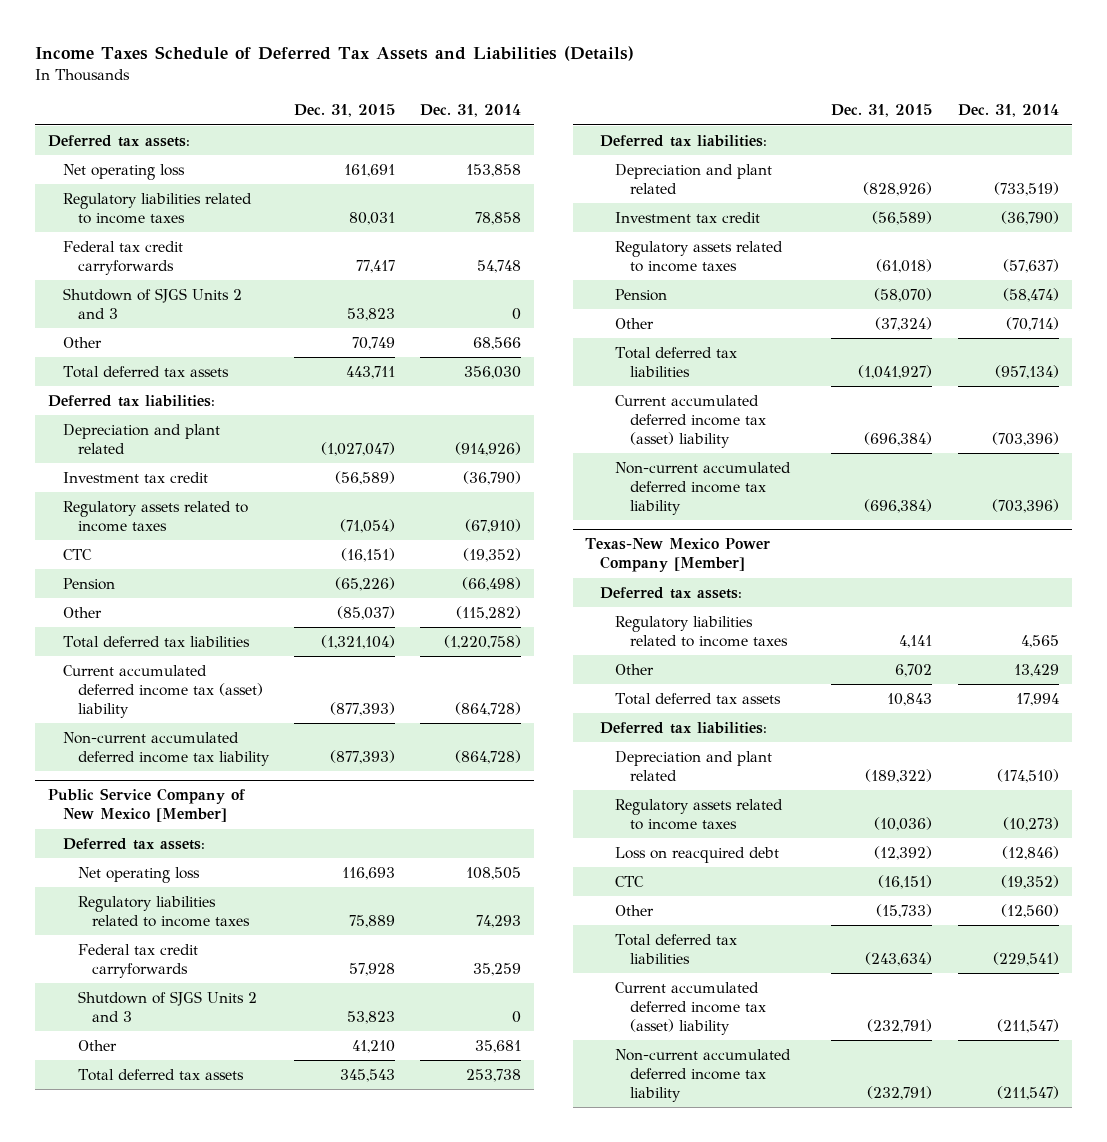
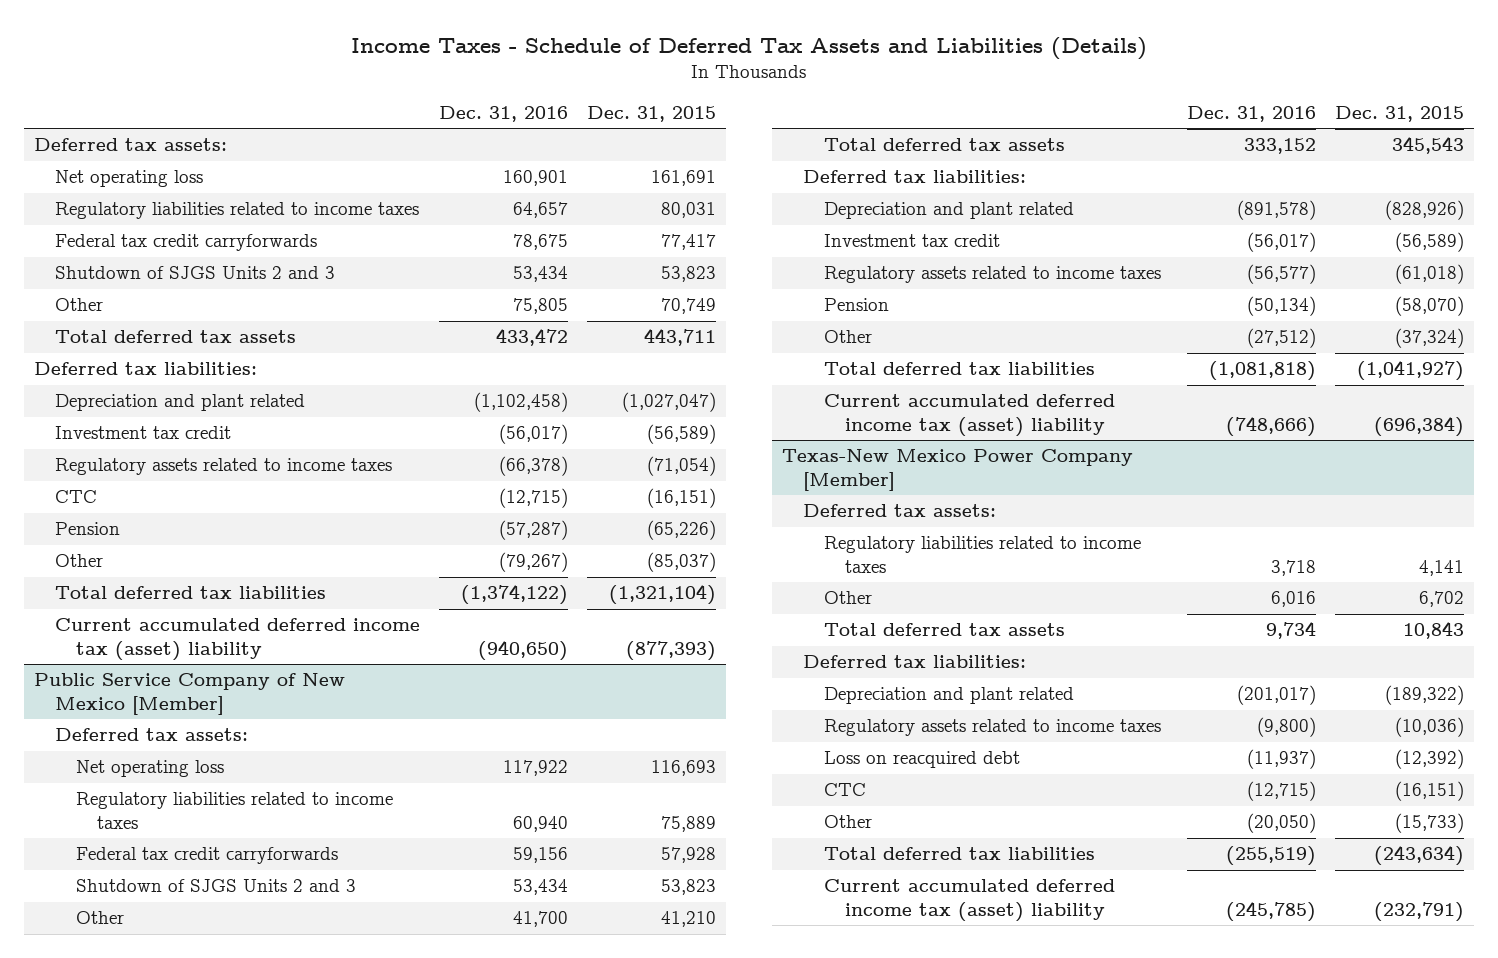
[35,46,635,62] Income Taxes Schedule of Deferred Tax Assets and Liabilities (Details) -> [351,36,1148,60] Income Taxes - Schedule of Deferred Tax Assets and Liabilities (Details)
[420,104,522,118] Dec. 31, 2014 -> none
none -> [438,105,568,122] Dec. 31, 2016
[62,731,270,766] Non-current accumulated deferred income tax liability -> none
[615,461,792,515] Non-current accumulated deferred income tax liability -> none
[615,1048,792,1102] Non-current accumulated deferred income tax liability -> none

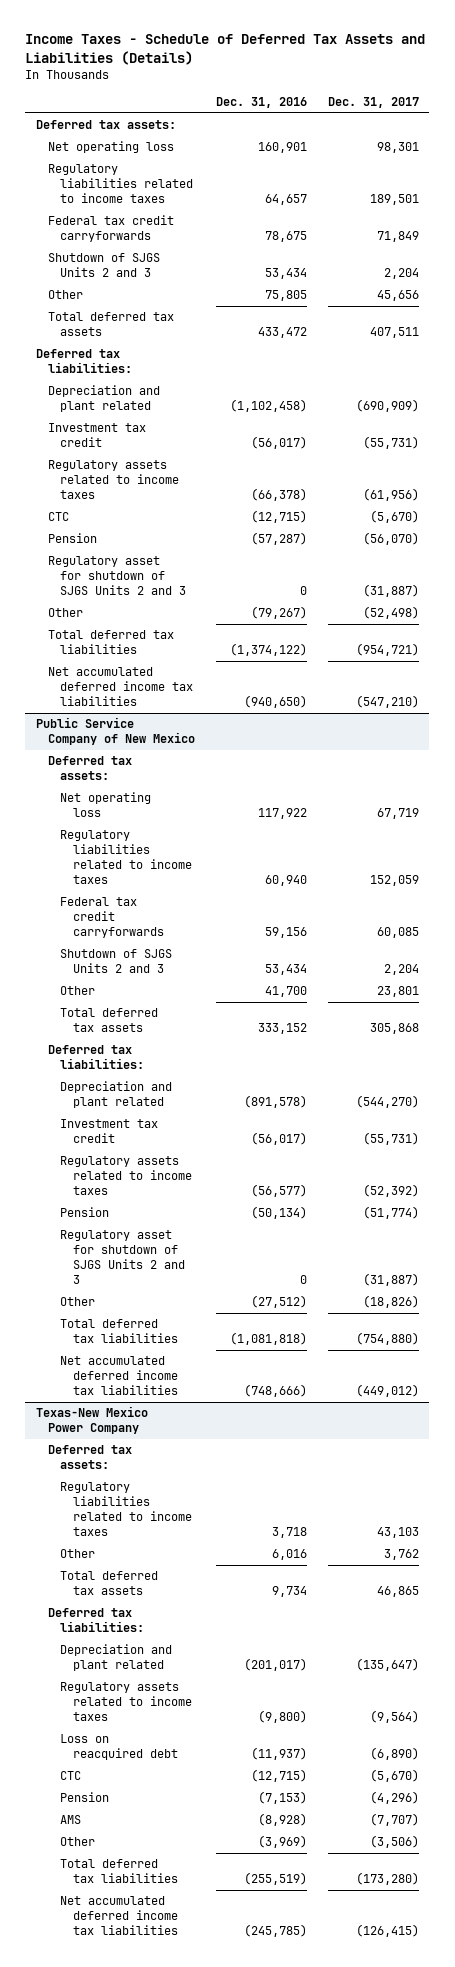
[587,105,717,122] Dec. 31, 2015 -> none
none -> [327,97,419,109] Dec. 31, 2017
none -> [48,556,187,596] Regulatory asset for shutdown of SJGS Units 2 and 3
[54,618,420,661] Current accumulated deferred income tax (asset) liability -> [48,667,194,707] Net accumulated deferred income tax liabilities
[33,673,345,715] Public Service Company of New Mexico [Member] -> [35,717,196,746] Public Service Company of New Mexico
none -> [60,1230,185,1285] Regulatory asset for shutdown of SJGS Units 2 and 3
[823,394,1115,437] Current accumulated deferred income tax (asset) liability -> [60,1356,178,1396] Net accumulated deferred income tax liabilities
[781,449,1133,491] Texas-New Mexico Power Company [Member] -> [35,1406,148,1435] Texas-New Mexico Power Company
none -> [60,1792,110,1803] Pension
none -> [60,1815,82,1825] AMS
[1247,813,1317,834] (20,050) -> [257,1835,307,1849] (3,969)
[823,879,1115,922] Current accumulated deferred income tax (asset) liability -> [60,1896,178,1936] Net accumulated deferred income tax liabilities

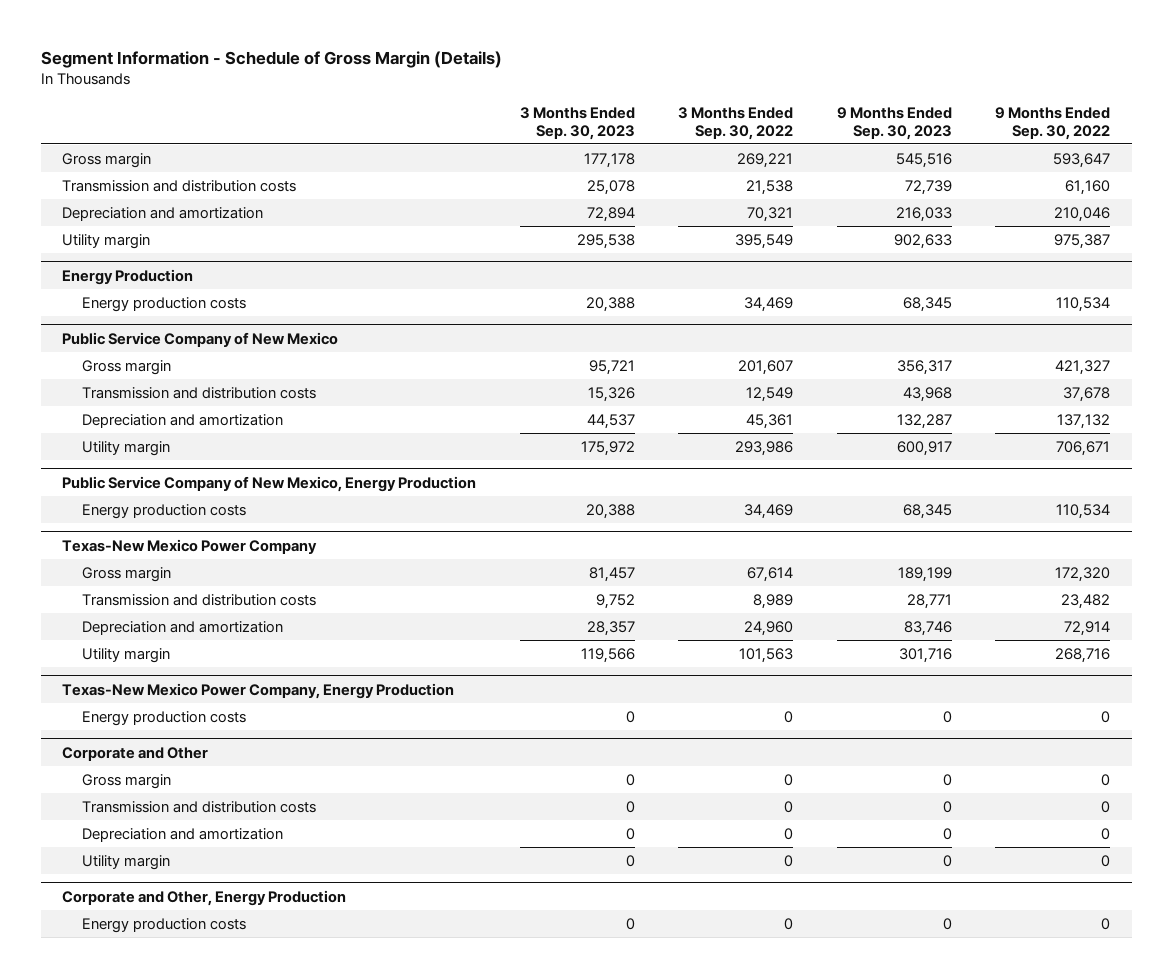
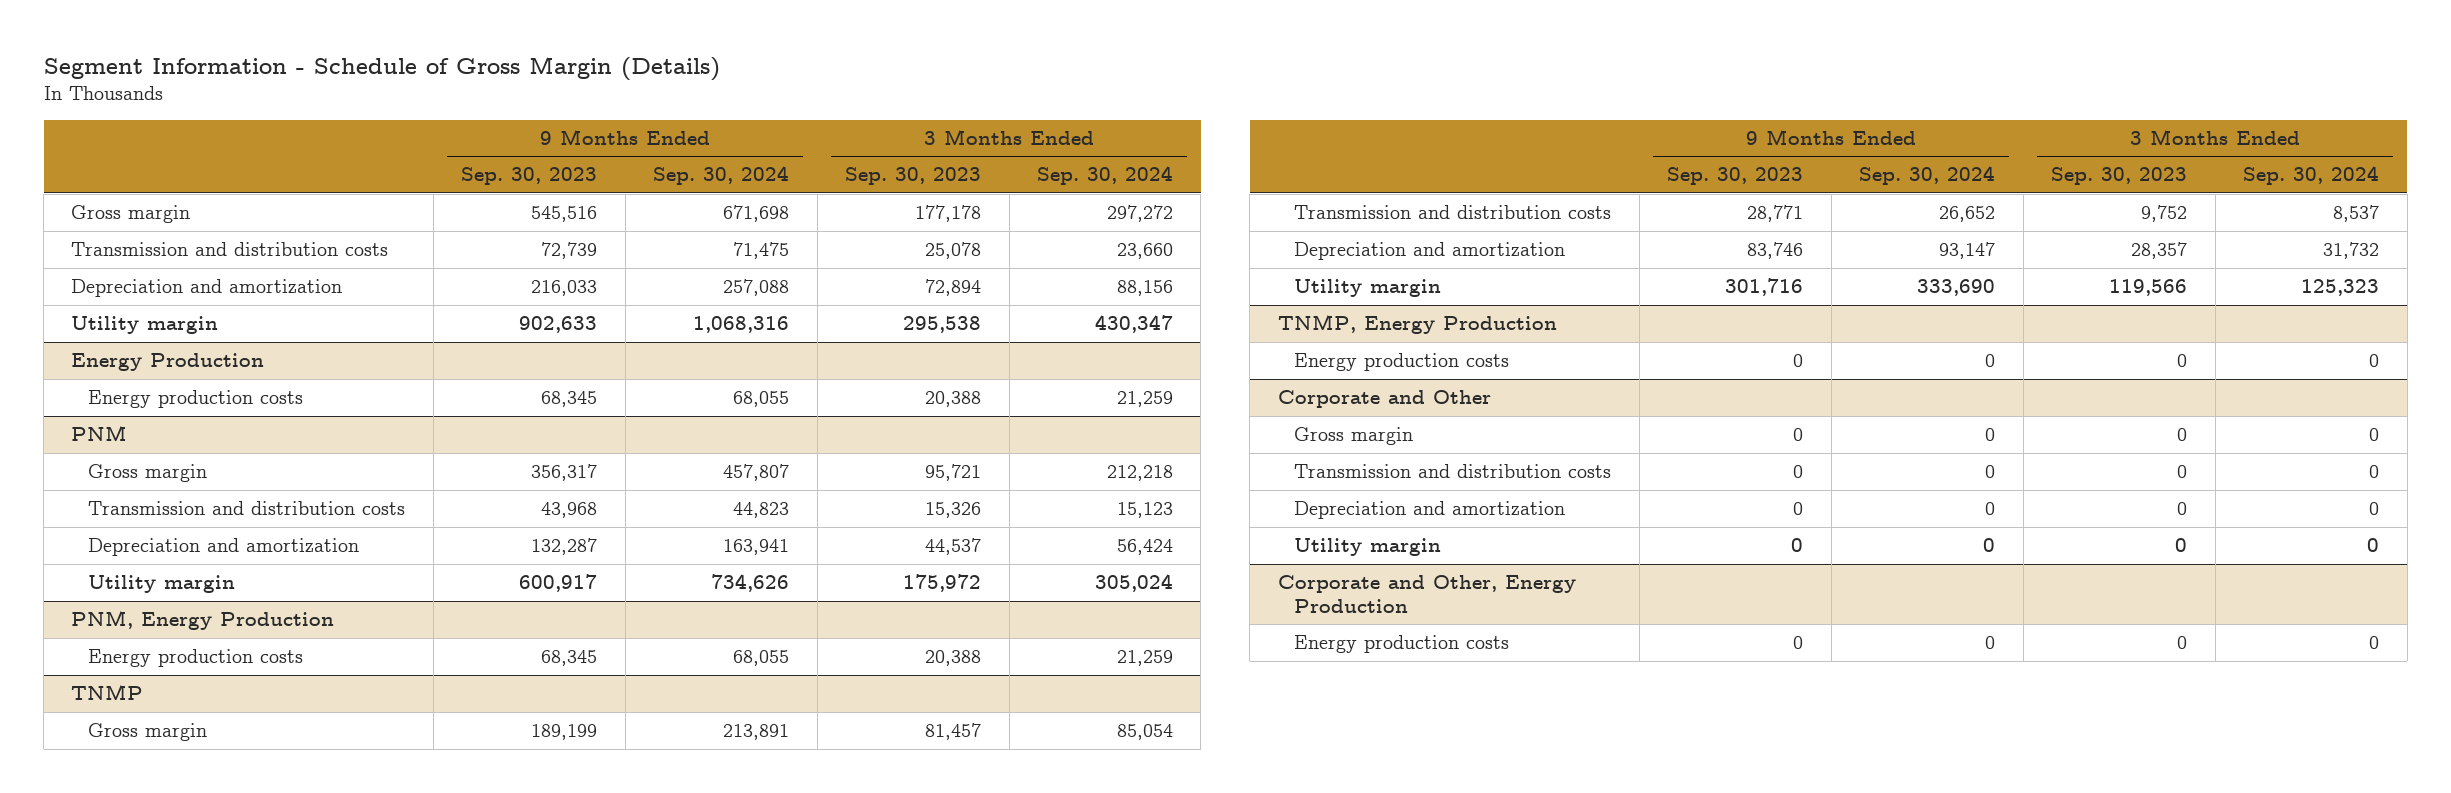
[678,107,794,140] 3 Months Ended Sep. 30, 2022 -> none
[995,107,1111,140] 9 Months Ended Sep. 30, 2022 -> none
none -> [653,166,790,186] Sep. 30, 2024
none -> [1036,166,1173,186] Sep. 30, 2024
[62,331,339,347] Public Service Company of New Mexico -> [71,425,128,442] PNM
[62,475,477,492] Public Service Company of New Mexico, Energy Production -> none
none -> [71,610,335,631] PNM, Energy Production
[62,538,318,554] Texas-New Mexico Power Company -> [71,684,144,701] TNMP
[62,682,455,699] Texas-New Mexico Power Company, Energy Production -> none
none -> [1277,314,1557,335] TNMP, Energy Production

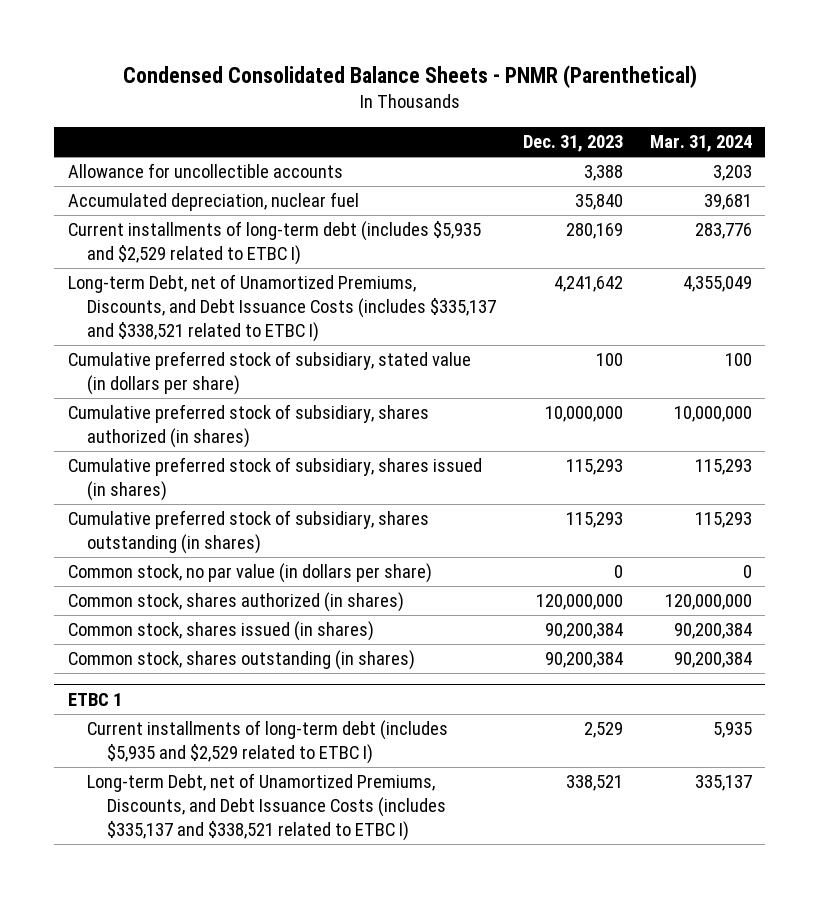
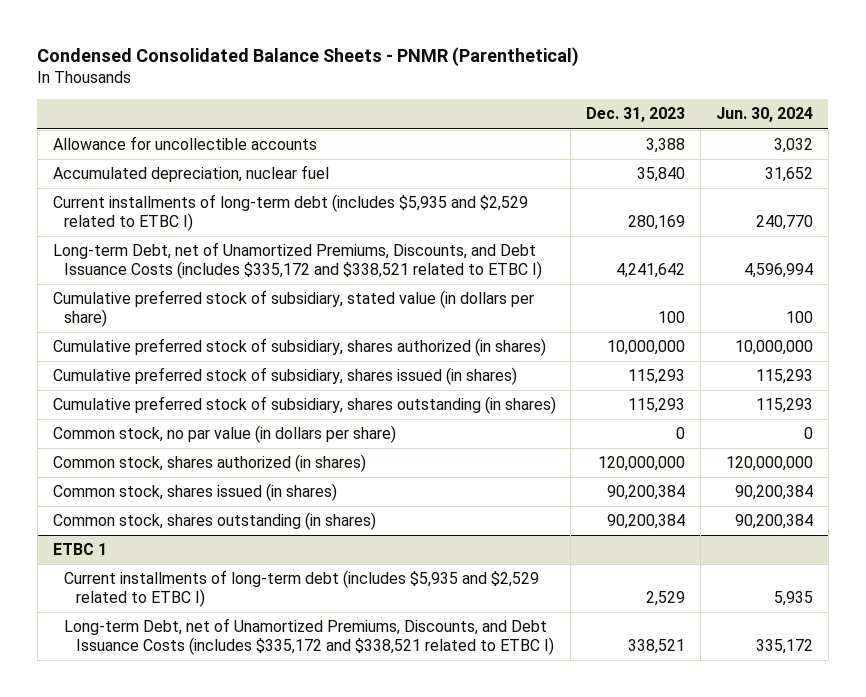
[649,135,752,153] Mar. 31, 2024 -> none
none -> [715,107,813,123] Jun. 30, 2024
[67,274,497,342] Long-term Debt, net of Unamortized Premiums, Discounts, and Debt Issuance Costs (includes $335,137 and $338,521 related to ETBC I) -> [52,242,543,280] Long-term Debt, net of Unamortized Premiums, Discounts, and Debt Issuance Costs (includes $335,172 and $338,521 related to ETBC I)
[87,773,447,841] Long-term Debt, net of Unamortized Premiums, Discounts, and Debt Issuance Costs (includes $335,137 and $338,521 related to ETBC I) -> [64,618,555,656] Long-term Debt, net of Unamortized Premiums, Discounts, and Debt Issuance Costs (includes $335,172 and $338,521 related to ETBC I)

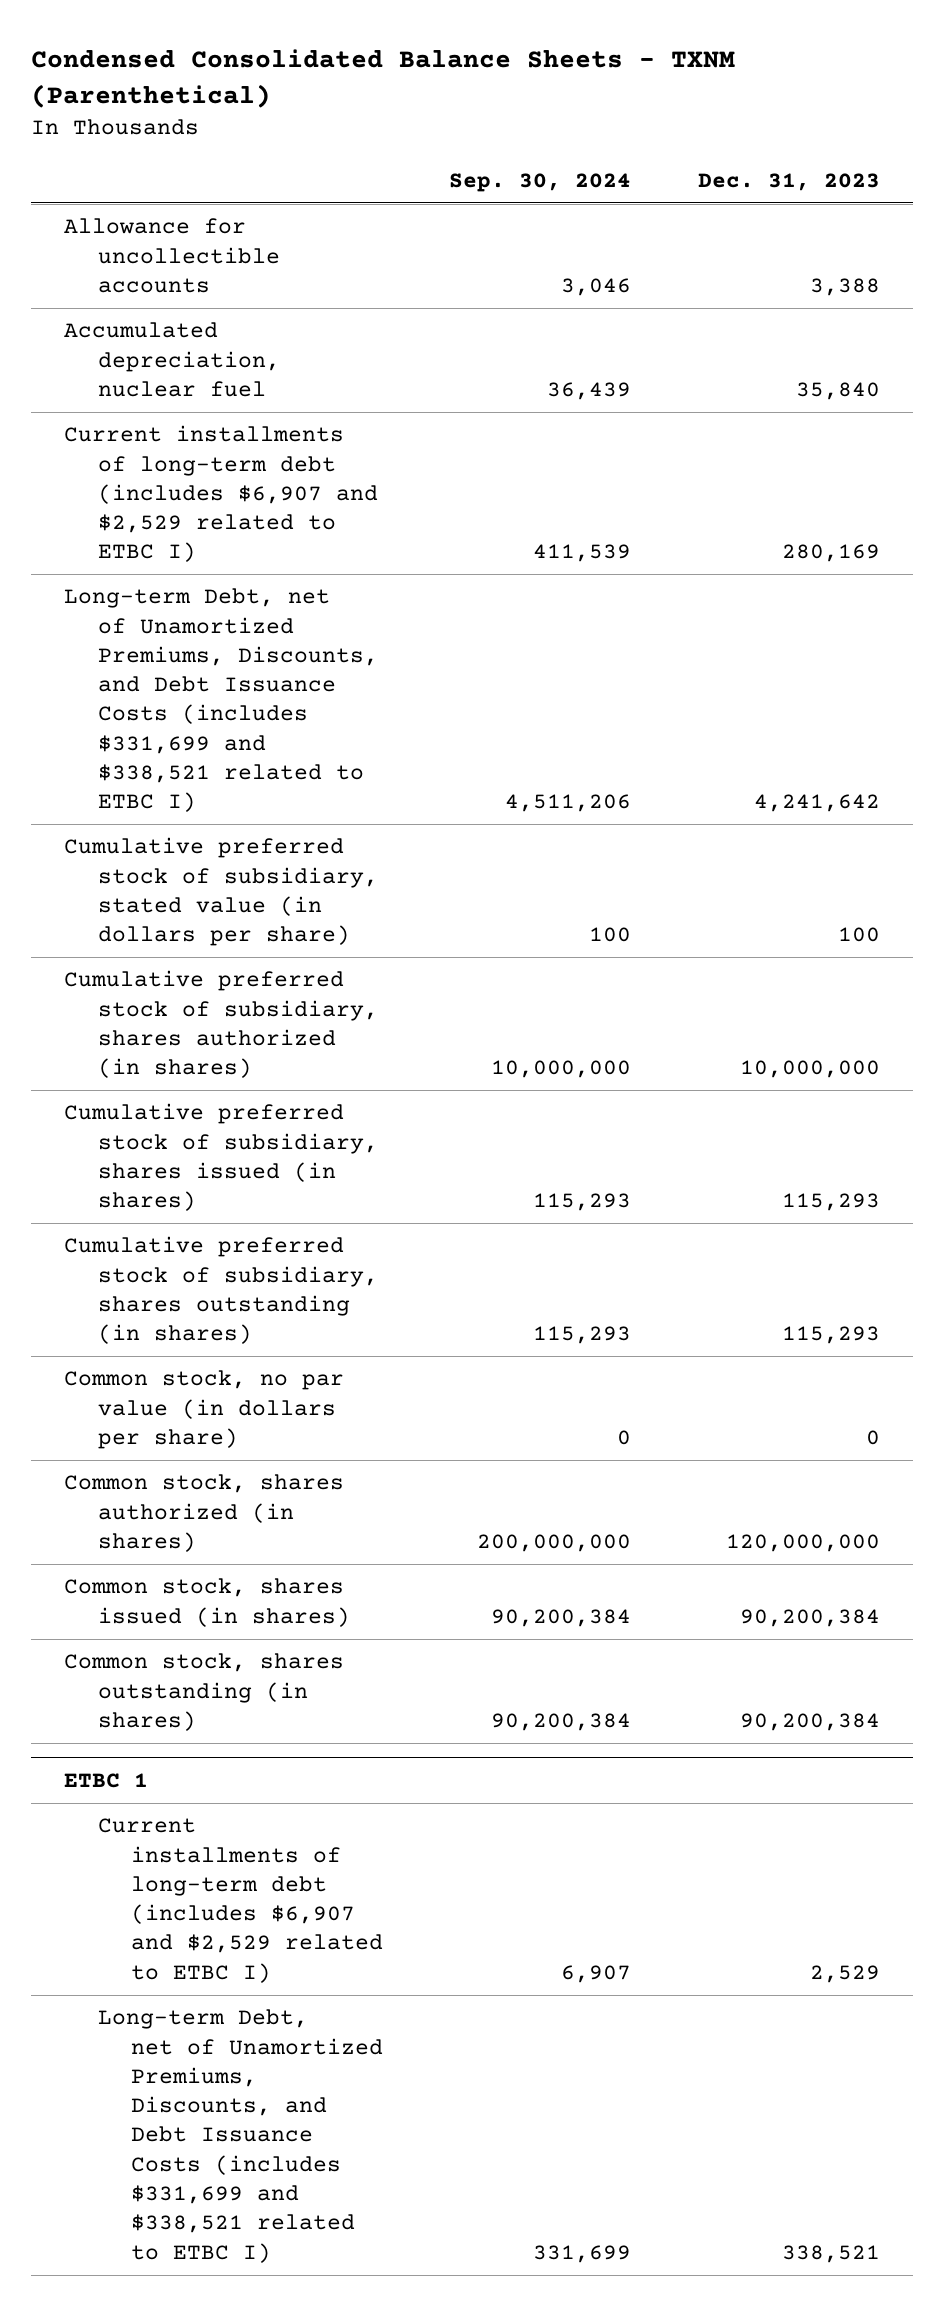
[37,46,580,67] Condensed Consolidated Balance Sheets - PNMR (Parenthetical) -> [30,48,735,108] Condensed Consolidated Balance Sheets - TXNM (Parenthetical)
[715,107,813,123] Jun. 30, 2024 -> none
none -> [449,172,632,192] Sep. 30, 2024
[52,194,528,232] Current installments of long-term debt (includes $5,935 and $2,529 related to ETBC I) -> [64,425,378,563] Current installments of long-term debt (includes $6,907 and $2,529 related to ETBC I)
[52,242,543,280] Long-term Debt, net of Unamortized Premiums, Discounts, and Debt Issuance Costs (includes $335,172 and $338,521 related to ETBC I) -> [64,588,378,813] Long-term Debt, net of Unamortized Premiums, Discounts, and Debt Issuance Costs (includes $331,699 and $338,521 related to ETBC I)
[64,570,540,608] Current installments of long-term debt (includes $5,935 and $2,529 related to ETBC I) -> [97,1818,384,1983] Current installments of long-term debt (includes $6,907 and $2,529 related to ETBC I)
[64,618,555,656] Long-term Debt, net of Unamortized Premiums, Discounts, and Debt Issuance Costs (includes $335,172 and $338,521 related to ETBC I) -> [97,2009,384,2263] Long-term Debt, net of Unamortized Premiums, Discounts, and Debt Issuance Costs (includes $331,699 and $338,521 related to ETBC I)

